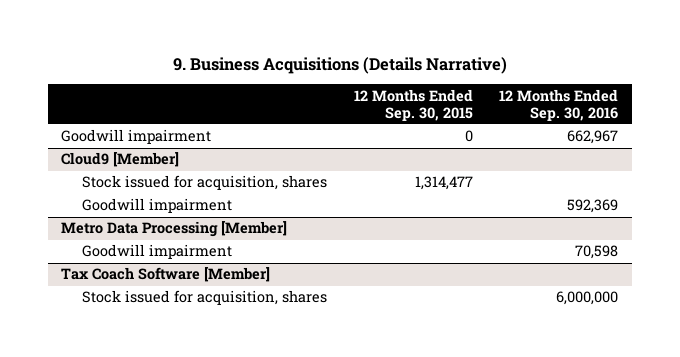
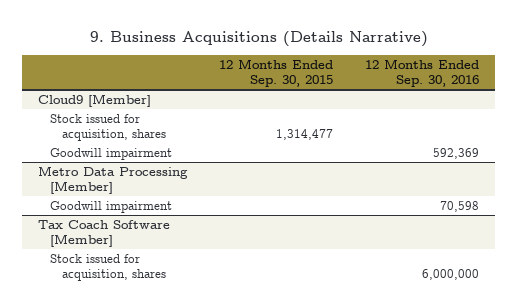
[61,129,212,145] Goodwill impairment -> none

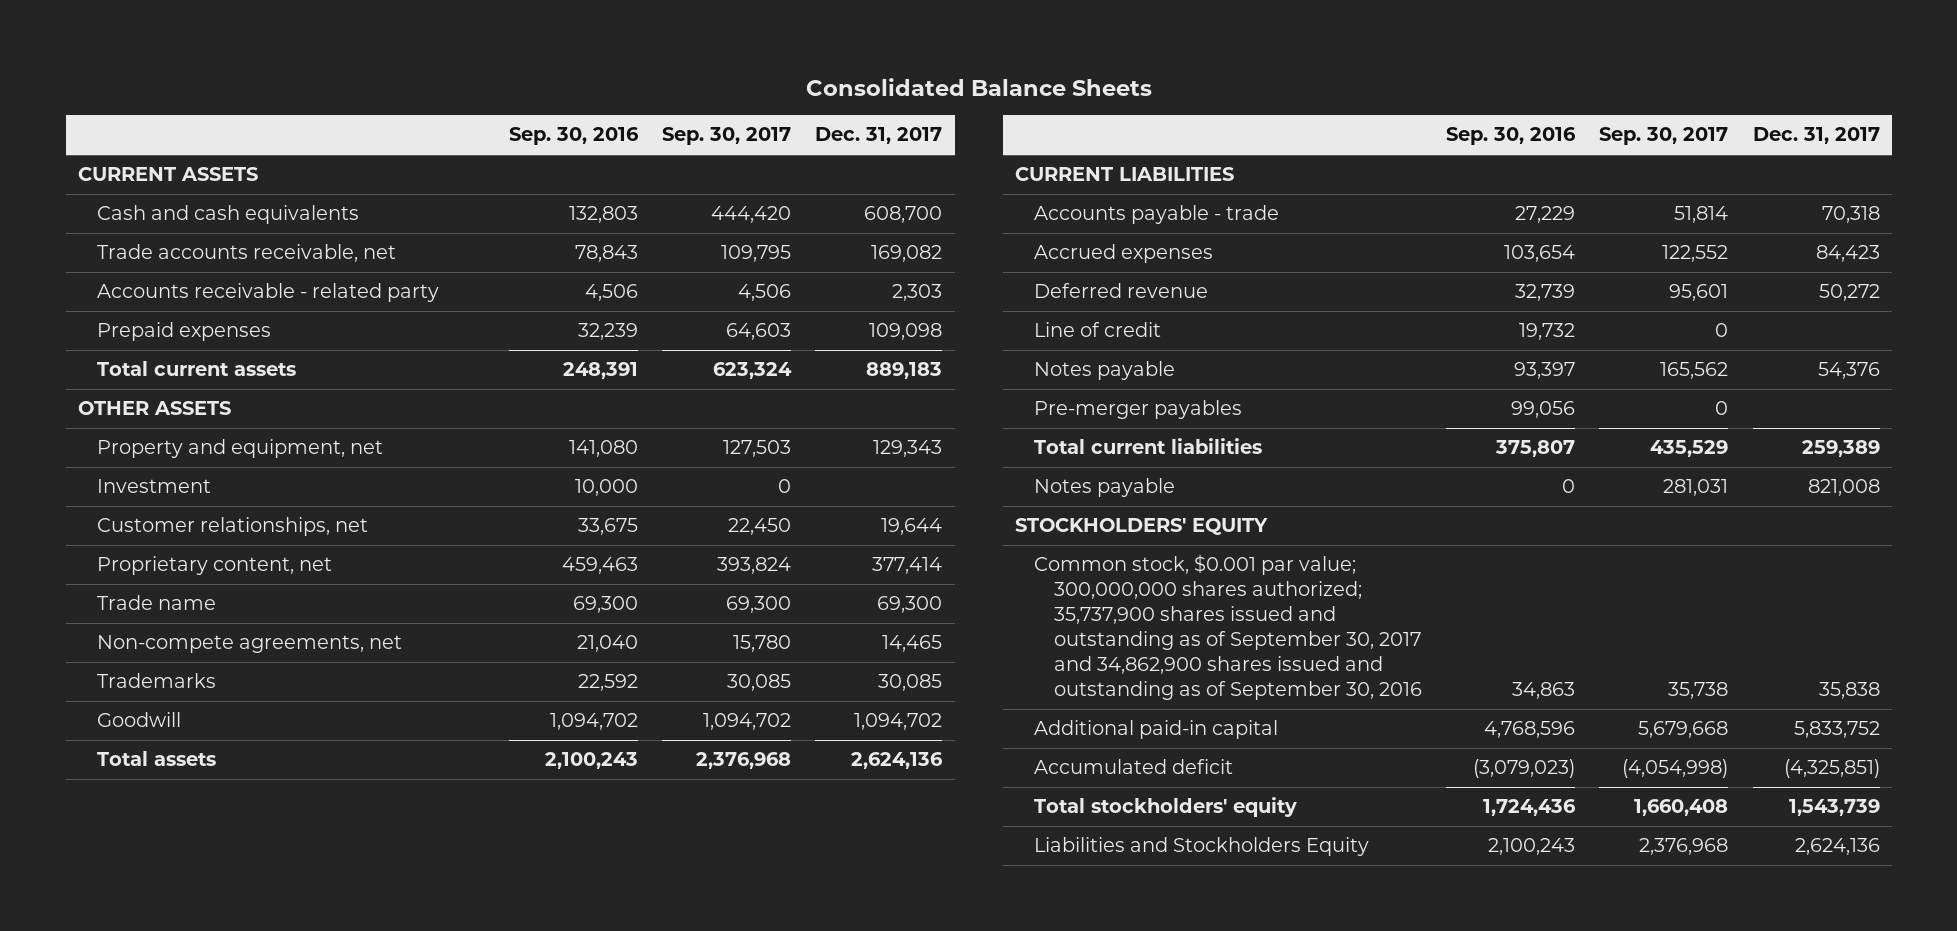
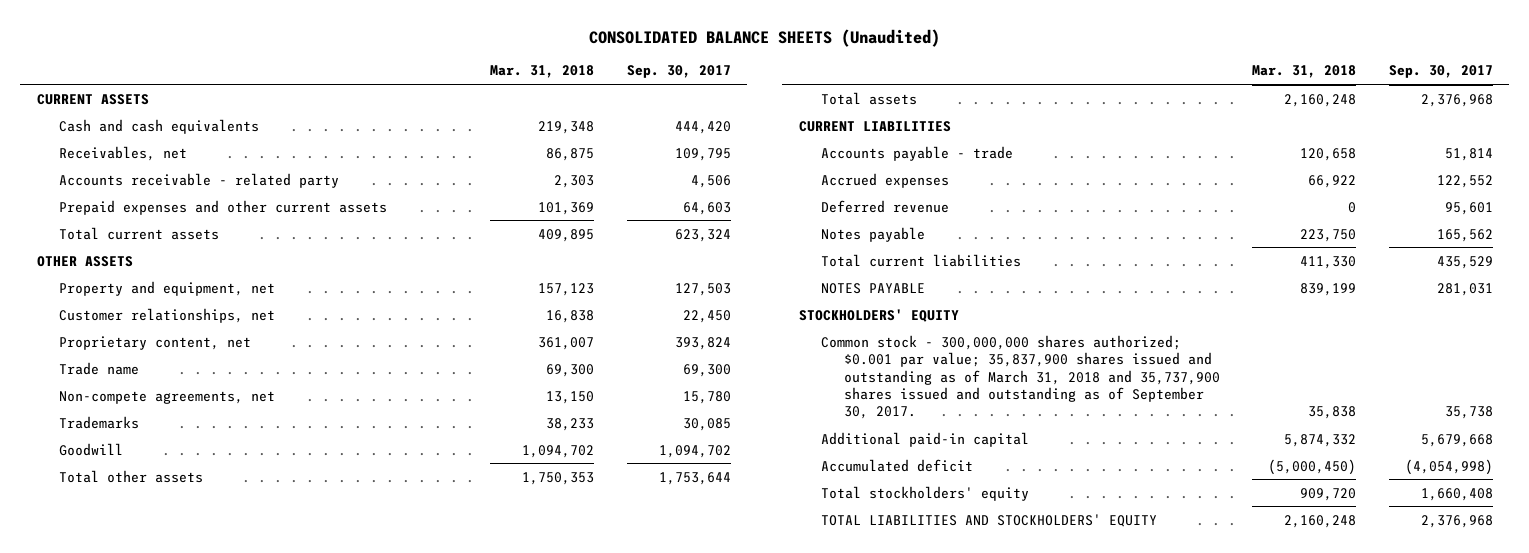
[805,77,1152,96] Consolidated Balance Sheets -> [588,28,940,47] CONSOLIDATED BALANCE SHEETS (Unaudited)
[508,127,639,146] Sep. 30, 2016 -> none
[815,127,943,145] Dec. 31, 2017 -> none
none -> [490,65,595,79] Mar. 31, 2018
[97,244,397,263] Trade accounts receivable, net -> [59,145,188,161] Receivables, net
[97,322,272,342] Prepaid expenses -> [59,199,388,215] Prepaid expenses and other current assets
[97,479,212,494] Investment -> none
none -> [59,469,204,483] Total other assets
[1034,322,1162,338] Line of credit -> none
[1034,400,1243,420] Pre-merger payables -> none
[1034,478,1176,498] Notes payable -> [821,282,926,294] NOTES PAYABLE
[1034,554,1422,701] Common stock, $0.001 par value; 300,000,000 shares authorized; 35,737,900 shares issued and outstanding as of September 30, 2017 and 34,862,900 shares issued and outstanding as of September 30, 2016 -> [821,334,1220,420] Common stock - 300,000,000 shares authorized; $0.001 par value; 35,837,900 shares issued and outstanding as of March 31, 2018 and 35,737,900 shares issued and outstanding as of September 30, 2017.
[1034,837,1370,857] Liabilities and Stockholders Equity -> [821,513,1158,527] TOTAL LIABILITIES AND STOCKHOLDERS' EQUITY

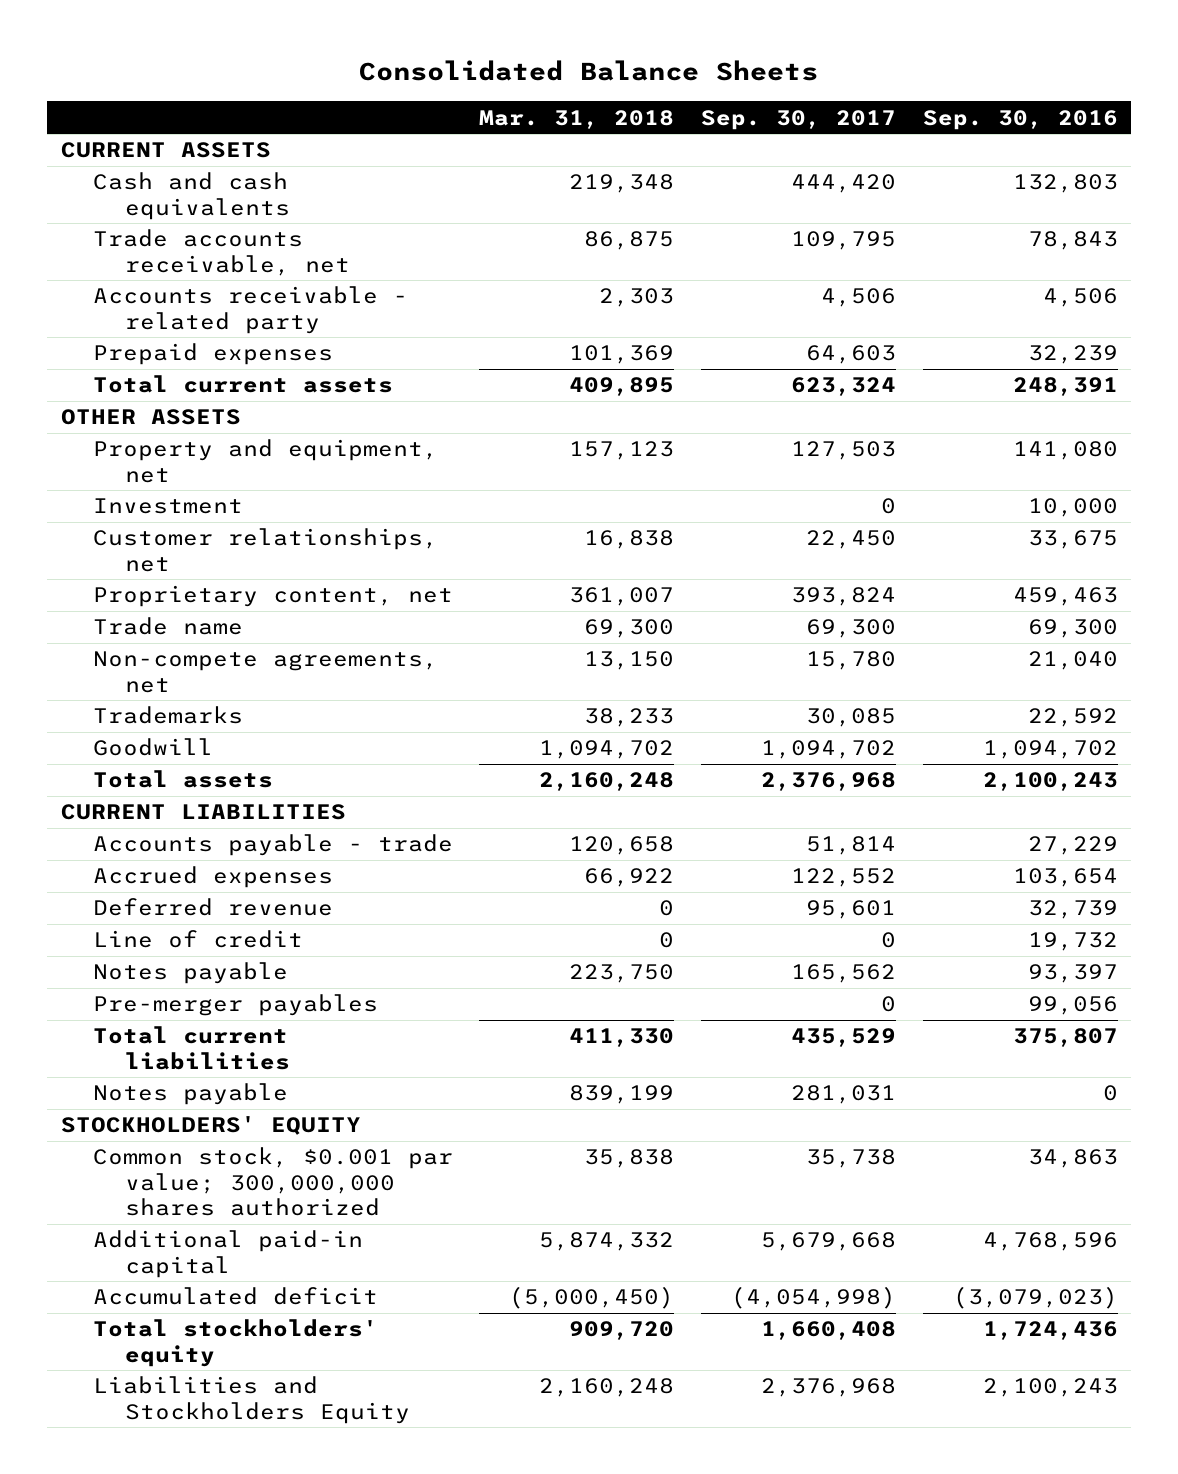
[588,28,940,47] CONSOLIDATED BALANCE SHEETS (Unaudited) -> [359,60,819,82] Consolidated Balance Sheets
none -> [922,109,1118,130] Sep. 30, 2016
[59,145,188,161] Receivables, net -> [92,229,350,276] Trade accounts receivable, net
[59,199,388,215] Prepaid expenses and other current assets -> [92,343,333,366] Prepaid expenses
none -> [92,498,243,515] Investment
[59,469,204,483] Total other assets -> none
none -> [92,930,303,949] Line of credit
none -> [92,994,378,1017] Pre-merger payables
[821,282,926,294] NOTES PAYABLE -> [92,1083,288,1106] Notes payable
[821,334,1220,420] Common stock - 300,000,000 shares authorized; $0.001 par value; 35,837,900 shares issued and outstanding as of March 31, 2018 and 35,737,900 shares issued and outstanding as of September 30, 2017. -> [92,1147,453,1217] Common stock, $0.001 par value; 300,000,000 shares authorized
[821,513,1158,527] TOTAL LIABILITIES AND STOCKHOLDERS' EQUITY -> [92,1376,410,1424] Liabilities and Stockholders Equity

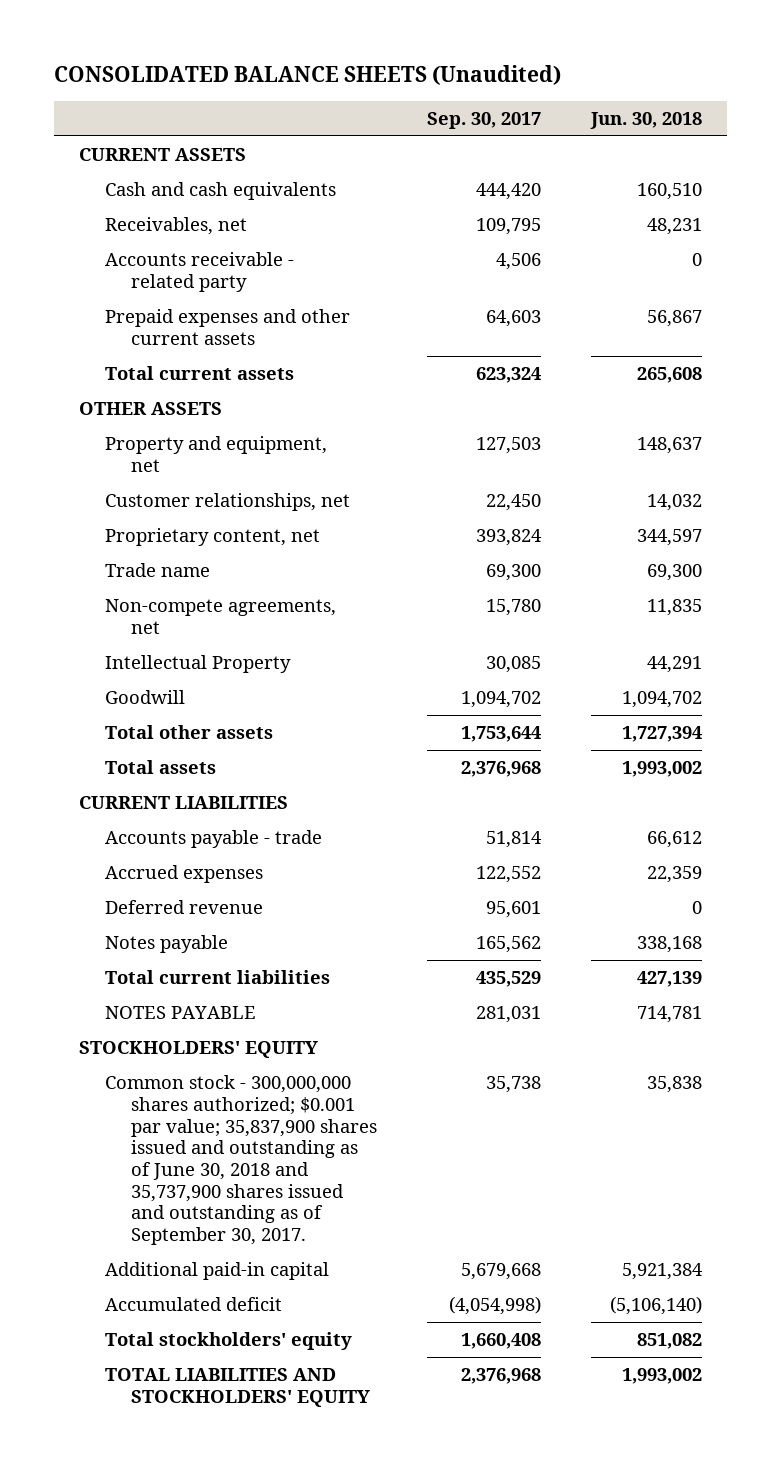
[359,60,819,82] Consolidated Balance Sheets -> [53,65,561,86] CONSOLIDATED BALANCE SHEETS (Unaudited)
[479,109,675,129] Mar. 31, 2018 -> none
[922,109,1118,130] Sep. 30, 2016 -> none
none -> [590,111,703,129] Jun. 30, 2018
[92,229,350,276] Trade accounts receivable, net -> [104,217,247,236] Receivables, net
[92,343,333,366] Prepaid expenses -> [104,309,350,345] Prepaid expenses and other current assets
[92,498,243,515] Investment -> none
[92,706,243,725] Trademarks -> [104,655,291,674] Intellectual Property
none -> [104,725,273,740] Total other assets
[92,930,303,949] Line of credit -> none
[92,994,378,1017] Pre-merger payables -> none
[92,1083,288,1106] Notes payable -> [104,1006,256,1020] NOTES PAYABLE
[92,1147,453,1217] Common stock, $0.001 par value; 300,000,000 shares authorized -> [104,1075,377,1246] Common stock - 300,000,000 shares authorized; $0.001 par value; 35,837,900 shares issued and outstanding as of June 30, 2018 and 35,737,900 shares issued and outstanding as of September 30, 2017.
[92,1376,410,1424] Liabilities and Stockholders Equity -> [104,1368,370,1407] TOTAL LIABILITIES AND STOCKHOLDERS' EQUITY

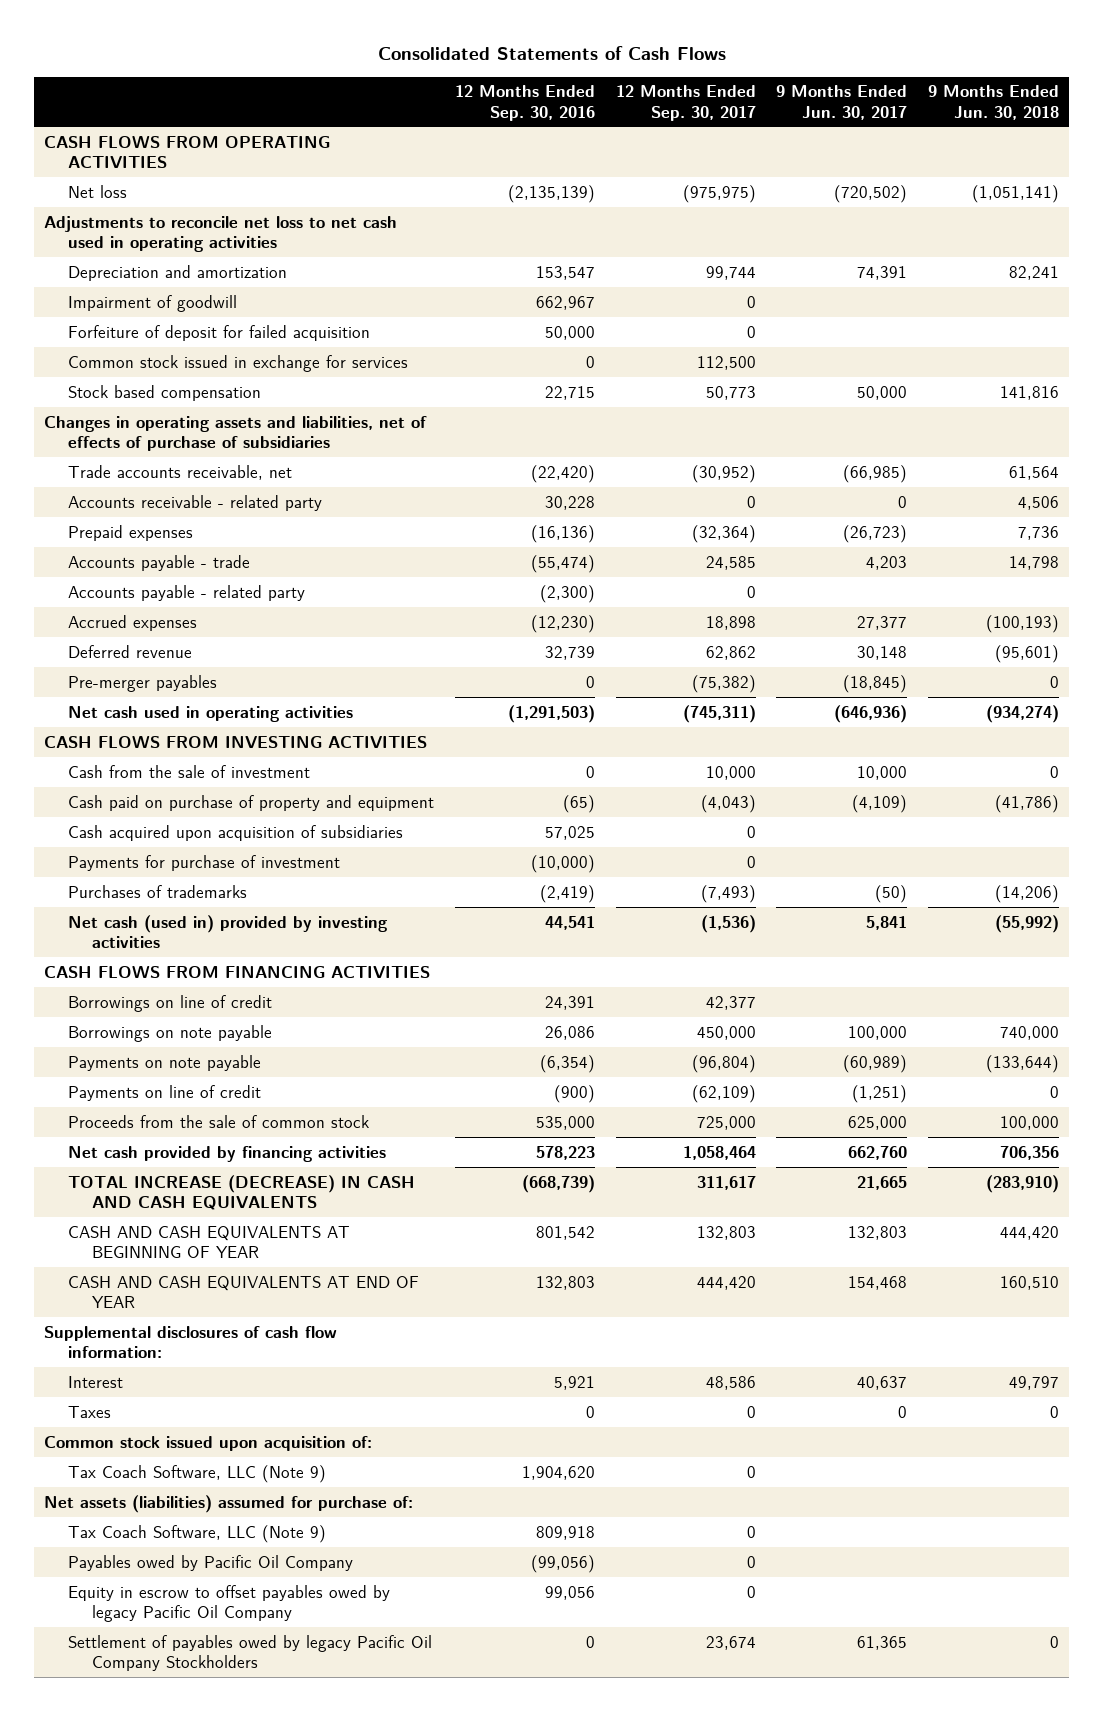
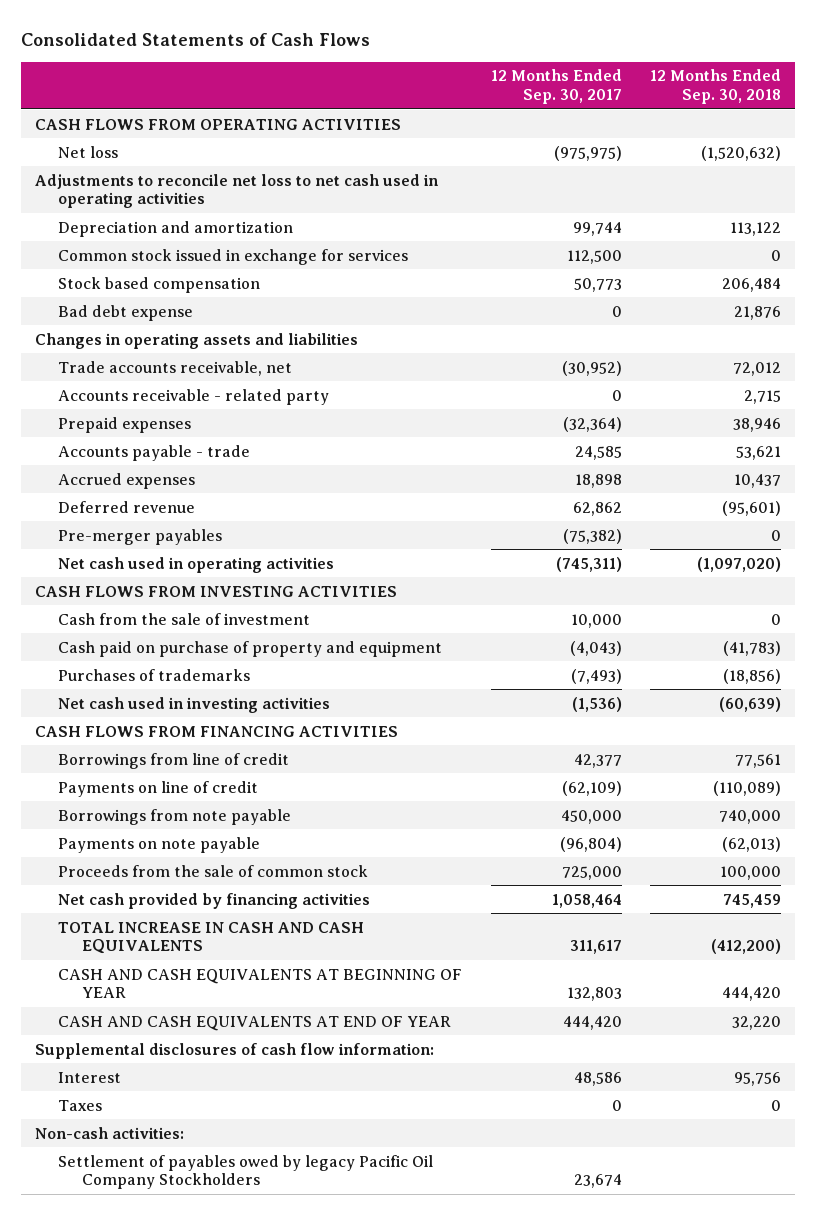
[454,85,595,121] 12 Months Ended Sep. 30, 2016 -> none
[776,85,908,120] 9 Months Ended Jun. 30, 2017 -> none
[928,85,1060,120] 9 Months Ended Jun. 30, 2018 -> none
none -> [649,69,781,104] 12 Months Ended Sep. 30, 2018
[68,294,238,312] Impairment of goodwill -> none
[68,324,371,341] Forfeiture of deposit for failed acquisition -> none
none -> [58,304,194,321] Bad debt expense
[44,415,428,451] Changes in operating assets and liabilities, net of effects of purchase of subsidiaries -> [35,332,359,349] Changes in operating assets and liabilities
[68,584,306,601] Accounts payable - related party -> none
[68,824,404,841] Cash acquired upon acquisition of subsidiaries -> none
[68,854,341,871] Payments for purchase of investment -> none
[68,914,389,948] Net cash (used in) provided by investing activities -> [58,696,331,713] Net cash used in investing activities
[68,1024,273,1042] Borrowings on note payable -> none
[68,994,273,1012] Borrowings on line of credit -> [58,752,290,769] Borrowings from line of credit
none -> [58,808,292,825] Borrowings from note payable
[68,1054,262,1071] Payments on note payable -> [58,836,261,853] Payments on note payable
[68,1174,416,1210] TOTAL INCREASE (DECREASE) IN CASH AND CASH EQUIVALENTS -> [58,921,365,955] TOTAL INCREASE IN CASH AND CASH EQUIVALENTS
[44,1435,373,1451] Common stock issued upon acquisition of: -> none
[68,1464,327,1483] Tax Coach Software, LLC (Note 9) -> none
[44,1494,414,1513] Net assets (liabilities) assumed for purchase of: -> none
[68,1524,327,1543] Tax Coach Software, LLC (Note 9) -> none
[68,1554,354,1571] Payables owed by Pacific Oil Company -> none
[68,1584,391,1622] Equity in escrow to offset payables owed by legacy Pacific Oil Company -> none
none -> [35,1126,185,1139] Non-cash activities:

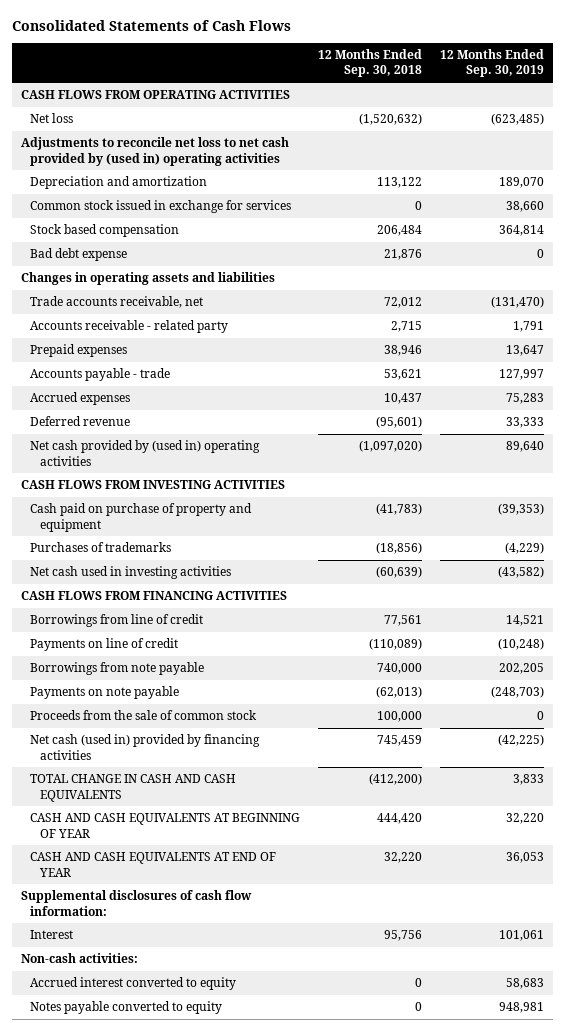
[490,69,622,104] 12 Months Ended Sep. 30, 2017 -> none
none -> [439,49,544,78] 12 Months Ended Sep. 30, 2019
[35,173,440,209] Adjustments to reconcile net loss to net cash used in operating activities -> [20,137,289,166] Adjustments to reconcile net loss to net cash provided by (used in) operating activities
[58,528,223,545] Pre-merger payables -> none
[58,556,335,573] Net cash used in operating activities -> [30,440,261,466] Net cash provided by (used in) operating activities
[58,612,311,625] Cash from the sale of investment -> none
[58,892,371,909] Net cash provided by financing activities -> [30,734,261,760] Net cash (used in) provided by financing activities
[58,921,365,955] TOTAL INCREASE IN CASH AND CASH EQUIVALENTS -> [30,774,237,802] TOTAL CHANGE IN CASH AND CASH EQUIVALENTS
[58,1099,103,1111] Taxes -> none
[58,1154,434,1190] Settlement of payables owed by legacy Pacific Oil Company Stockholders -> none
none -> [30,977,237,991] Accrued interest converted to equity
none -> [30,1001,223,1015] Notes payable converted to equity

